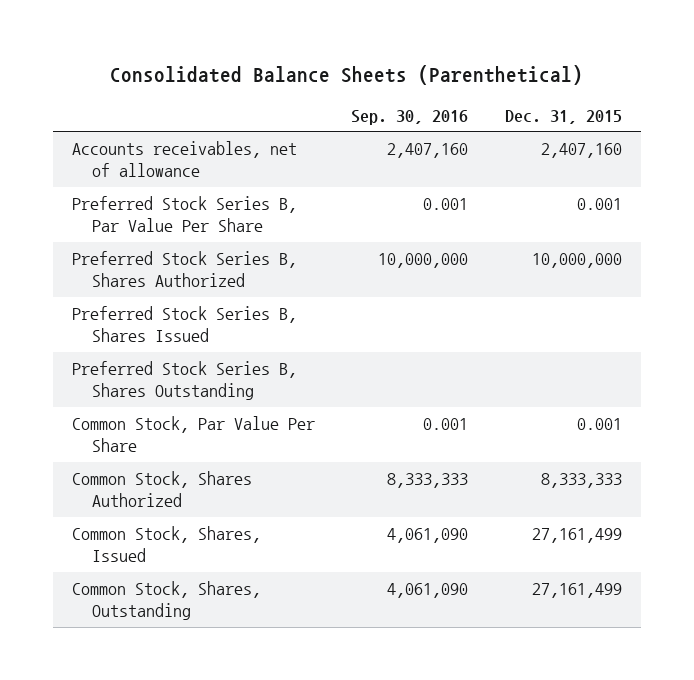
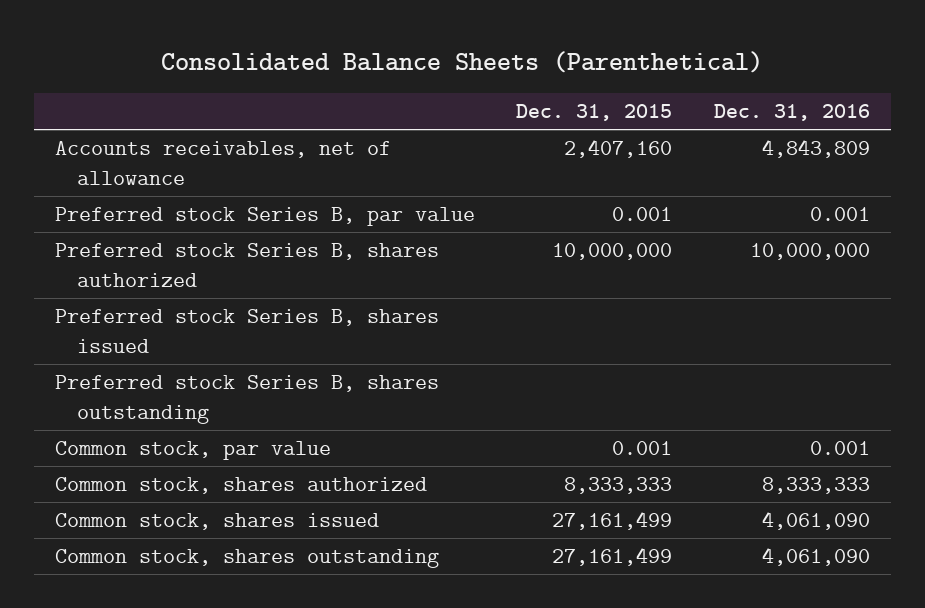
[351,110,469,126] Sep. 30, 2016 -> none
none -> [714,104,871,122] Dec. 31, 2016
[71,195,297,233] Preferred Stock Series B, Par Value Per Share -> [54,207,475,227] Preferred stock Series B, par value
[71,250,297,288] Preferred Stock Series B, Shares Authorized -> [54,243,439,288] Preferred stock Series B, shares authorized
[71,305,297,343] Preferred Stock Series B, Shares Issued -> [54,309,439,354] Preferred stock Series B, shares issued
[71,360,297,401] Preferred Stock Series B, Shares Outstanding -> [54,375,439,425] Preferred stock Series B, shares outstanding
[71,415,315,453] Common Stock, Par Value Per Share -> [54,441,331,461] Common stock, par value
[71,470,252,508] Common Stock, Shares Authorized -> [54,477,427,495] Common stock, shares authorized
[71,525,261,563] Common Stock, Shares, Issued -> [54,513,379,531] Common stock, shares issued
[71,580,261,621] Common Stock, Shares, Outstanding -> [54,549,439,569] Common stock, shares outstanding

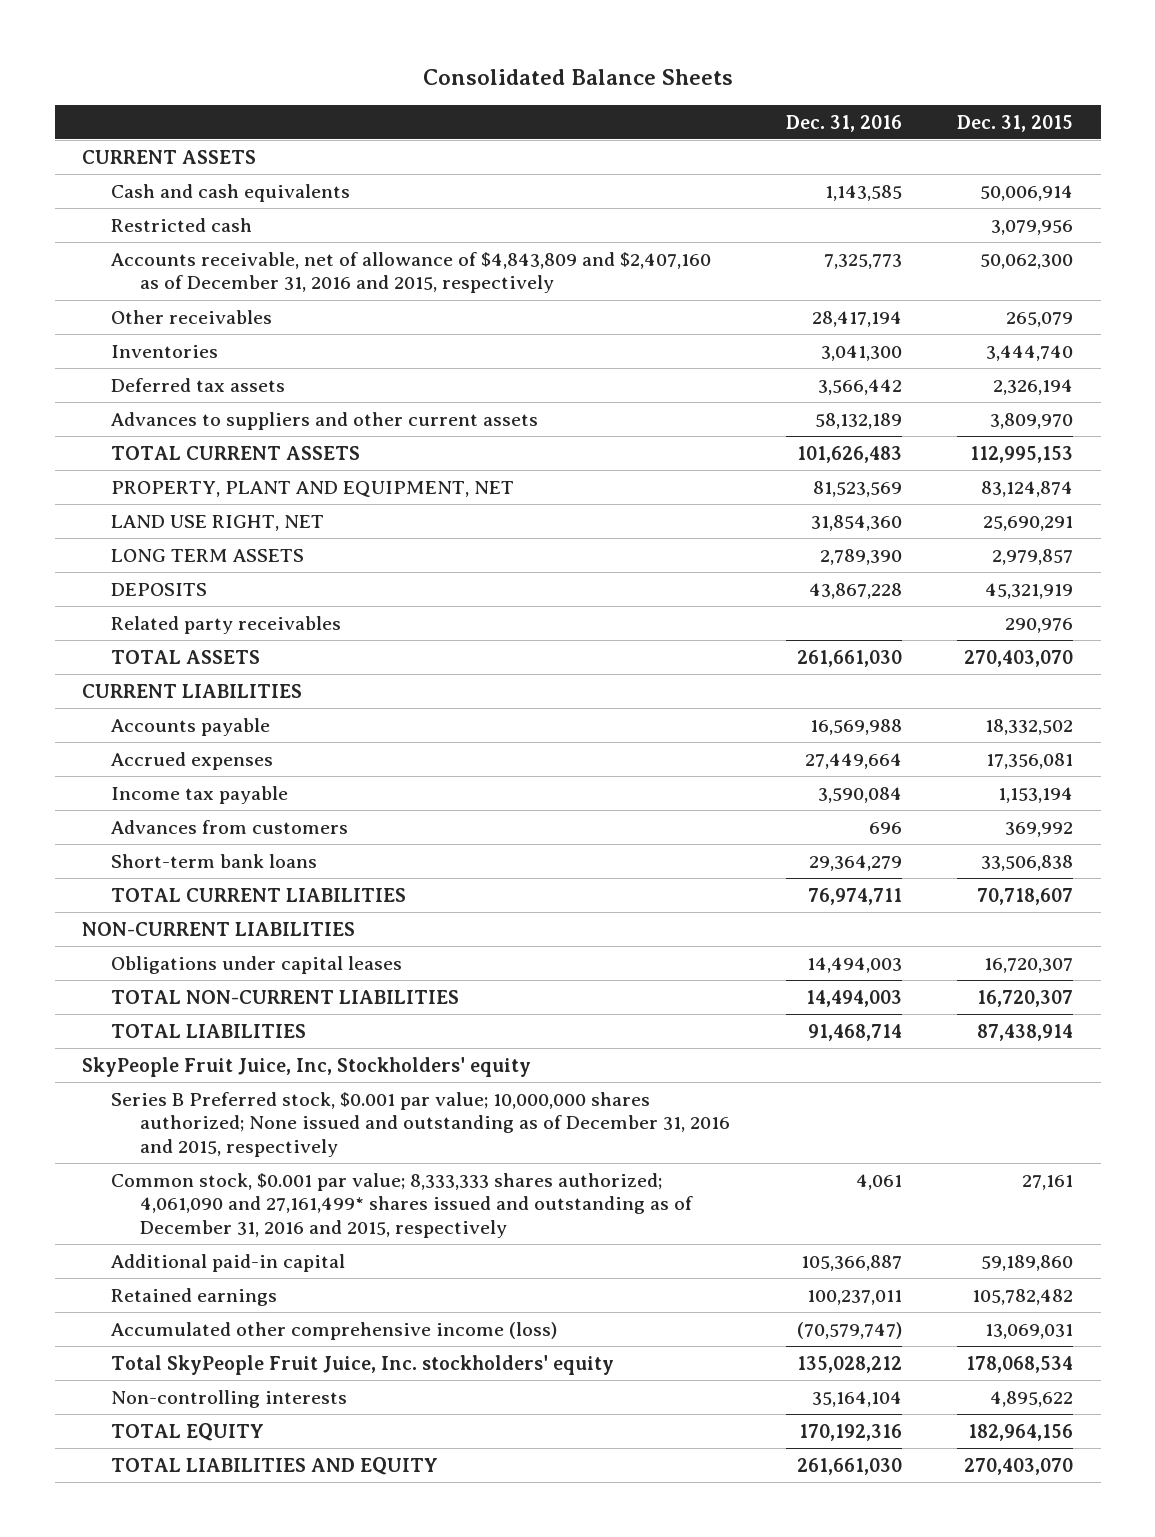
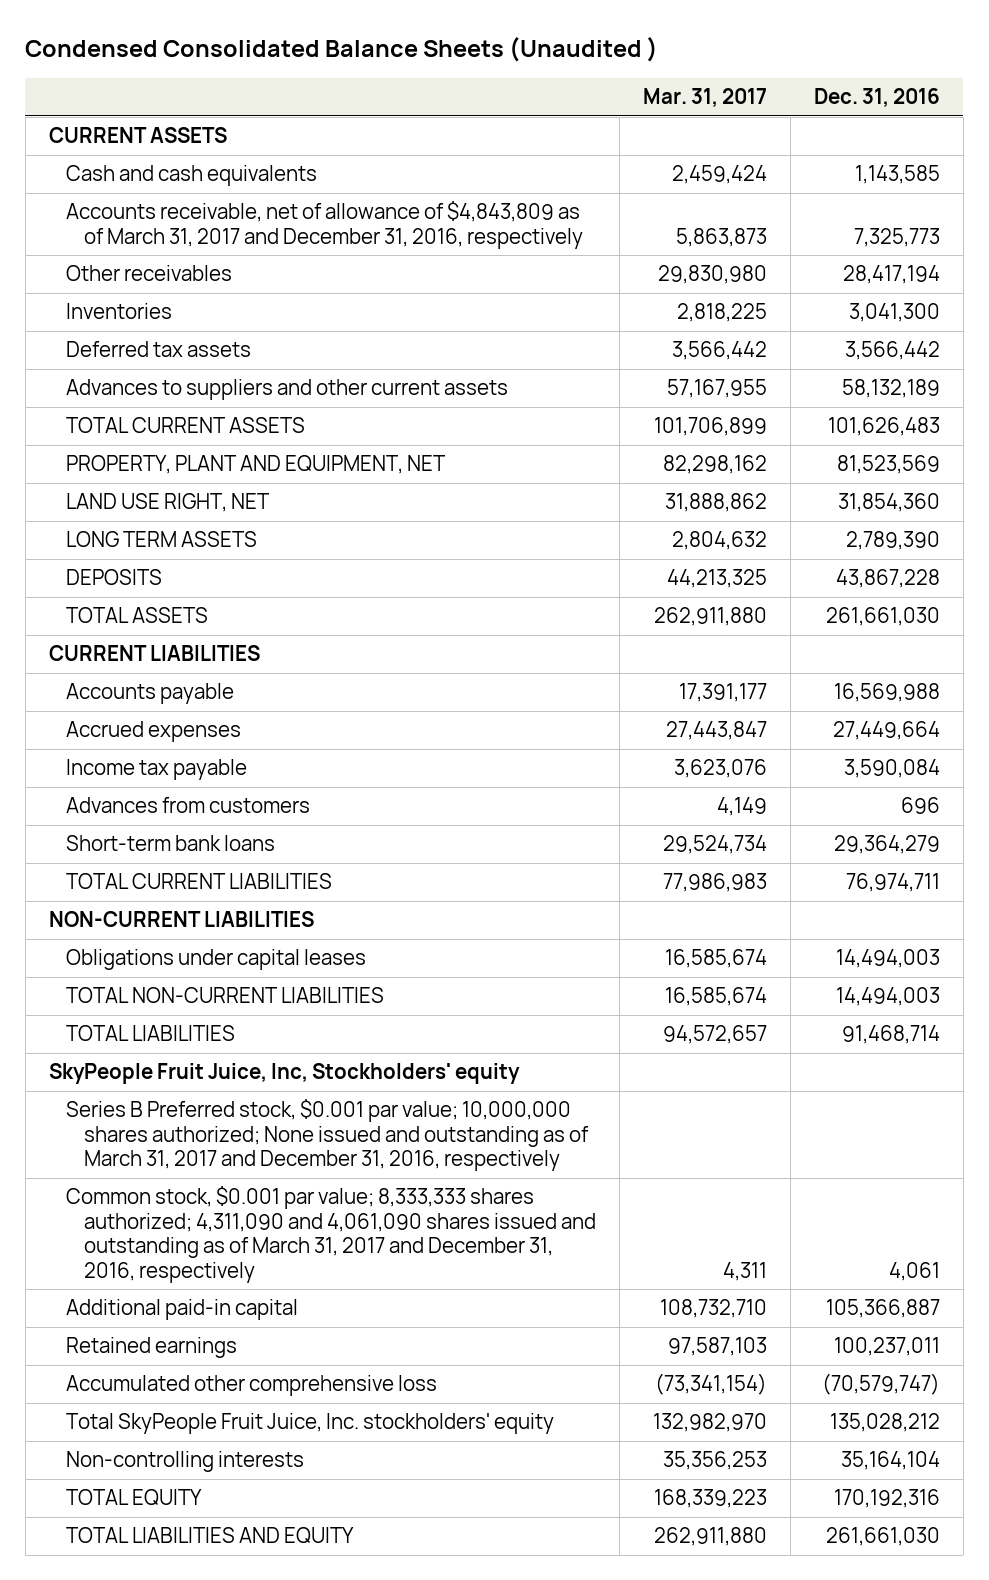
[422,69,733,86] Consolidated Balance Sheets -> [25,37,659,63] Condensed Consolidated Balance Sheets (Unaudited )
[956,114,1073,132] Dec. 31, 2015 -> none
none -> [642,88,767,108] Mar. 31, 2017
[111,217,253,232] Restricted cash -> none
[111,251,712,294] Accounts receivable, net of allowance of $4,843,809 and $2,407,160 as of December 31, 2016 and 2015, respectively -> [66,201,583,249] Accounts receivable, net of allowance of $4,843,809 as of March 31, 2017 and December 31, 2016, respectively
[111,615,342,634] Related party receivables -> none
[111,1091,731,1158] Series B Preferred stock, $0.001 par value; 10,000,000 shares authorized; None issued and outstanding as of December 31, 2016 and 2015, respectively -> [66,1099,589,1172] Series B Preferred stock, $0.001 par value; 10,000,000 shares authorized; None issued and outstanding as of March 31, 2017 and December 31, 2016, respectively
[111,1172,694,1239] Common stock, $0.001 par value; 8,333,333 shares authorized; 4,061,090 and 27,161,499* shares issued and outstanding as of December 31, 2016 and 2015, respectively -> [66,1186,596,1283] Common stock, $0.001 par value; 8,333,333 shares authorized; 4,311,090 and 4,061,090 shares issued and outstanding as of March 31, 2017 and December 31, 2016, respectively
[111,1321,558,1340] Accumulated other comprehensive income (loss) -> [66,1375,438,1397] Accumulated other comprehensive loss

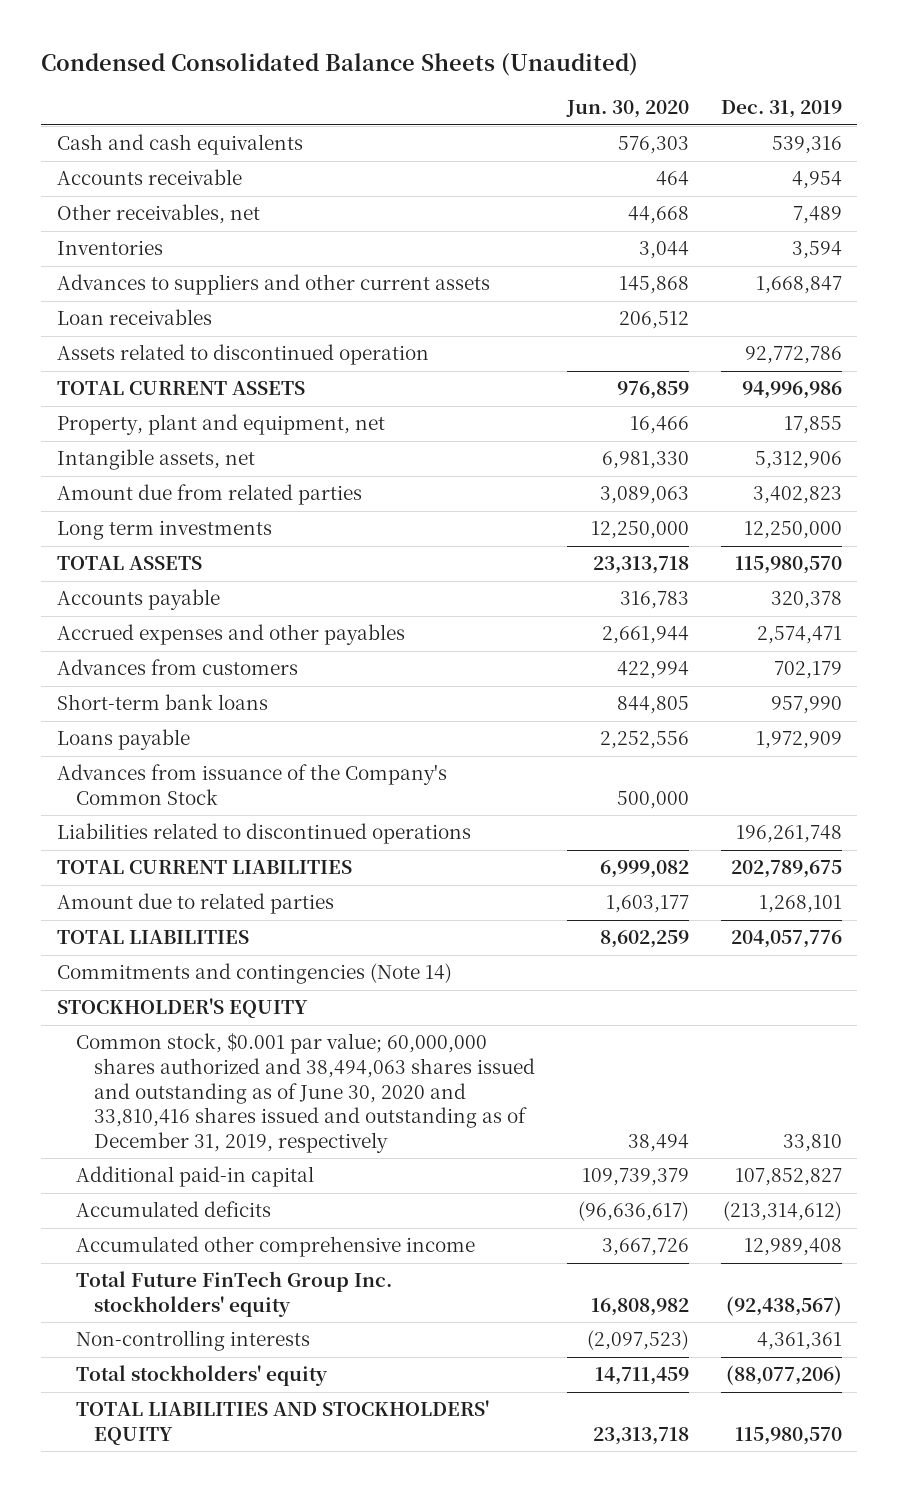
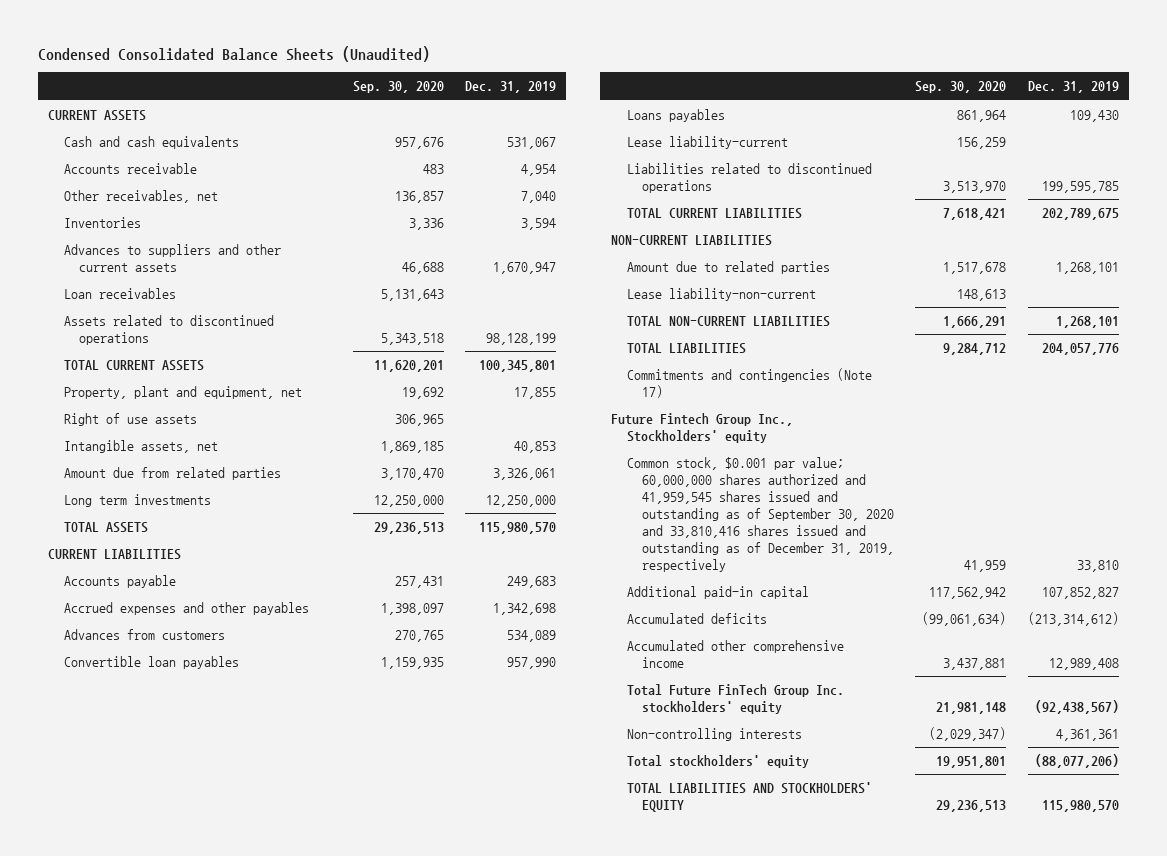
[566,100,690,119] Jun. 30, 2020 -> none
none -> [352,81,444,94] Sep. 30, 2020
none -> [48,109,147,121] CURRENT ASSETS
[771,136,842,155] 539,316 -> [506,136,556,149] 531,067
[792,206,842,225] 7,489 -> [520,190,556,203] 7,040
[755,276,842,295] 1,668,847 -> [492,261,556,274] 1,670,947
[56,344,429,366] Assets related to discontinued operation -> [63,314,274,345] Assets related to discontinued operations
[744,346,842,365] 92,772,786 -> [485,332,556,345] 98,128,199
[741,381,842,400] 94,996,986 -> [478,359,556,372] 100,345,801
none -> [63,412,197,426] Right of use assets
[754,451,842,470] 5,312,906 -> [513,440,556,453] 40,853
[752,486,842,505] 3,402,823 -> [492,467,556,480] 3,326,061
[56,764,447,806] Advances from issuance of the Company's Common Stock -> none
none -> [48,548,182,560] CURRENT LIABILITIES
[770,591,842,610] 320,378 -> [506,575,556,588] 249,683
[756,626,842,645] 2,574,471 -> [492,602,556,615] 1,342,698
[773,661,842,680] 702,179 -> [506,629,556,642] 534,089
[56,694,268,711] Short-term bank loans -> [63,655,239,669] Convertible loan payables
[56,729,190,751] Loans payable -> [626,108,725,122] Loans payables
[755,731,842,750] 1,972,909 -> [1069,109,1119,122] 109,430
none -> [626,135,788,149] Lease liability-current
[735,825,842,844] 196,261,748 -> [1041,180,1119,193] 199,595,785
none -> [611,234,773,246] NON-CURRENT LIABILITIES
none -> [626,287,816,301] Lease liability-non-current
none -> [626,315,830,327] TOTAL NON-CURRENT LIABILITIES
[56,998,308,1019] STOCKHOLDER'S EQUITY -> none
[56,963,452,985] Commitments and contingencies (Note 14) -> [626,367,872,398] Commitments and contingencies (Note 17)
none -> [611,412,794,443] Future Fintech Group Inc., Stockholders' equity
[75,1033,536,1153] Common stock, $0.001 par value; 60,000,000 shares authorized and 38,494,063 shares issued and outstanding as of June 30, 2020 and 33,810,416 shares issued and outstanding as of December 31, 2019, respectively -> [626,456,895,573] Common stock, $0.001 par value; 60,000,000 shares authorized and 41,959,545 shares issued and outstanding as of September 30, 2020 and 33,810,416 shares issued and outstanding as of December 31, 2019, respectively

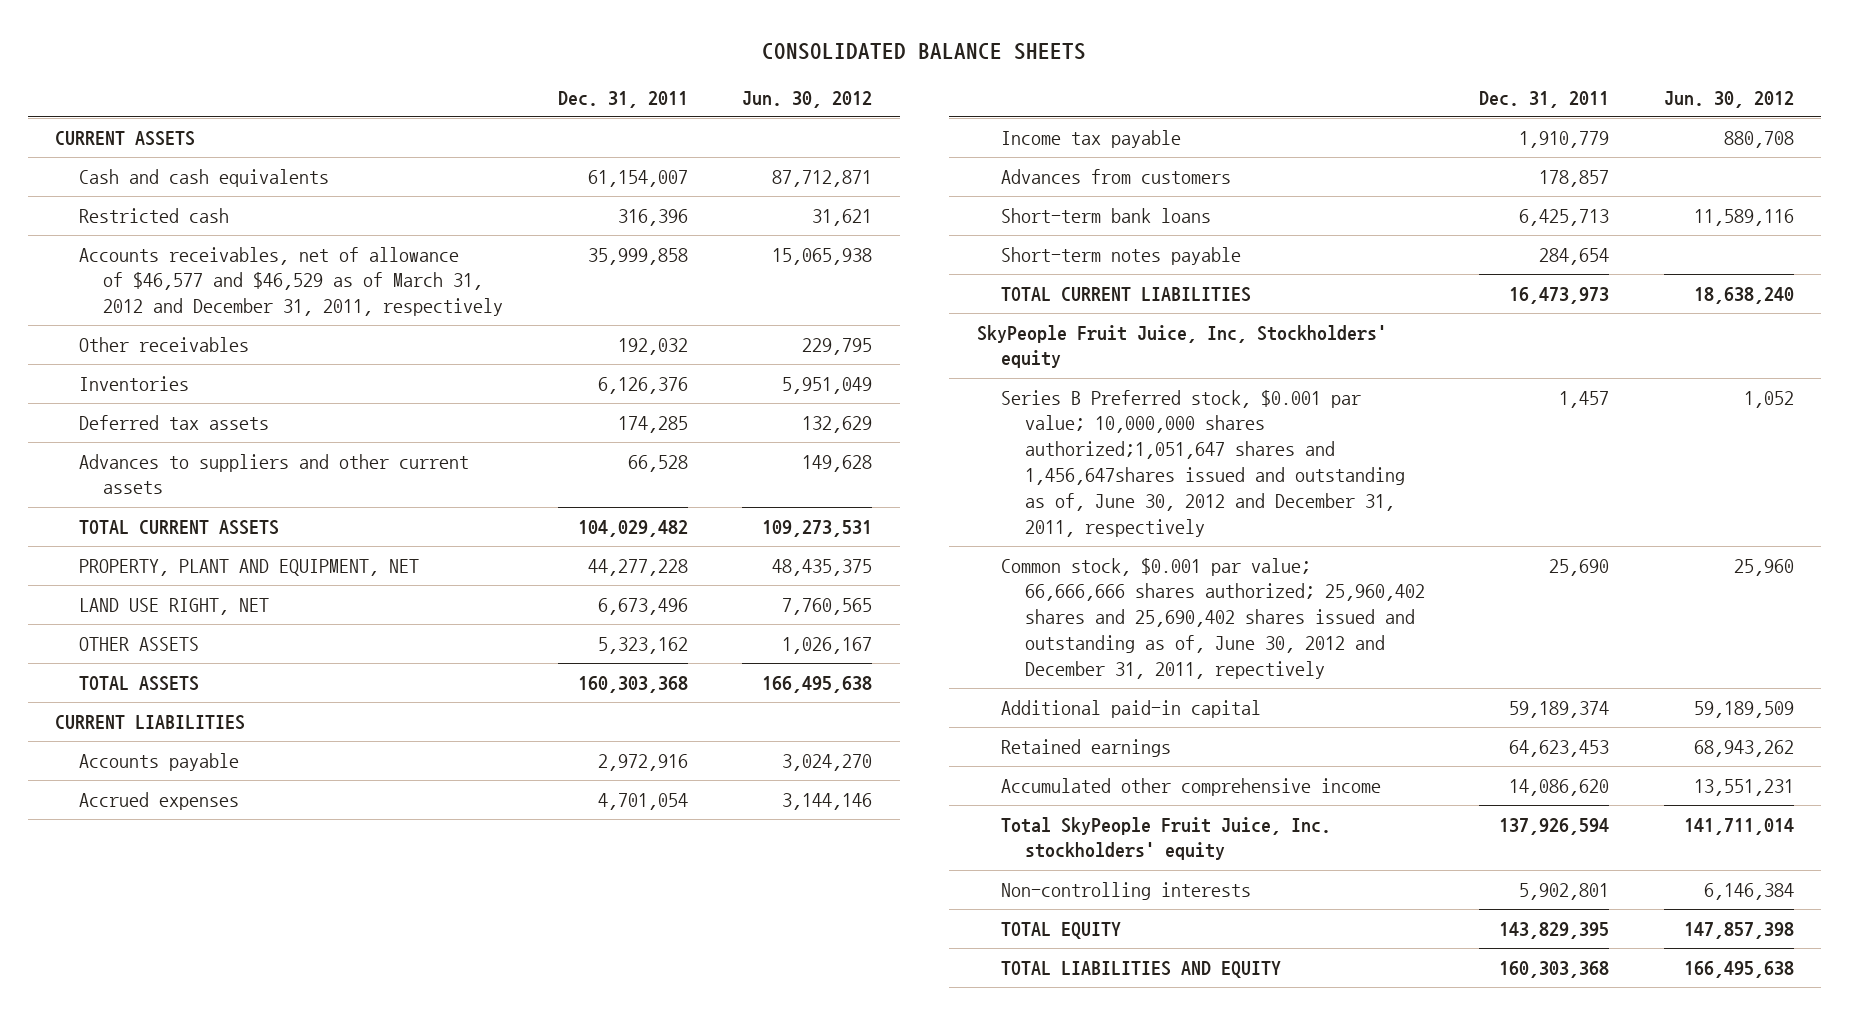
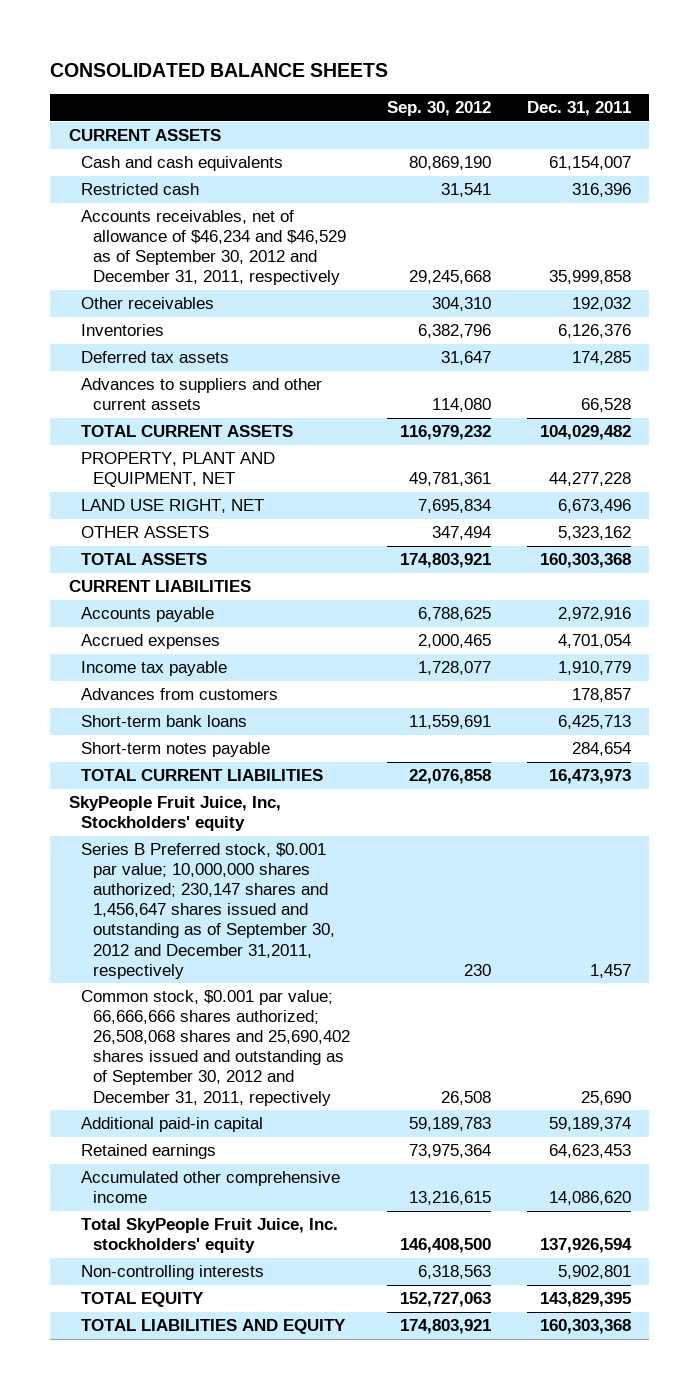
[742,90,873,108] Jun. 30, 2012 -> none
none -> [386,100,491,116] Sep. 30, 2012
[79,246,504,317] Accounts receivables, net of allowance of $46,577 and $46,529 as of March 31, 2012 and December 31, 2011, respectively -> [80,210,347,286] Accounts receivables, net of allowance of $46,234 and $46,529 as of September 30, 2012 and December 31, 2011, respectively
[1000,389,1405,537] Series B Preferred stock, $0.001 par value; 10,000,000 shares authorized;1,051,647 shares and 1,456,647shares issued and outstanding as of, June 30, 2012 and December 31, 2011, respectively -> [80,843,336,979] Series B Preferred stock, $0.001 par value; 10,000,000 shares authorized; 230,147 shares and 1,456,647 shares issued and outstanding as of September 30, 2012 and December 31,2011, respectively
[1000,557,1425,679] Common stock, $0.001 par value; 66,666,666 shares authorized; 25,960,402 shares and 25,690,402 shares issued and outstanding as of, June 30, 2012 and December 31, 2011, repectively -> [80,990,351,1106] Common stock, $0.001 par value; 66,666,666 shares authorized; 26,508,068 shares and 25,690,402 shares issued and outstanding as of September 30, 2012 and December 31, 2011, repectively

